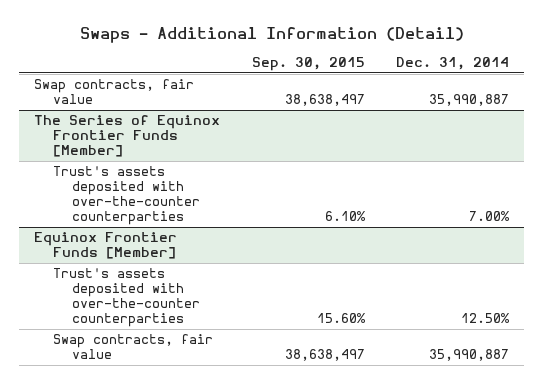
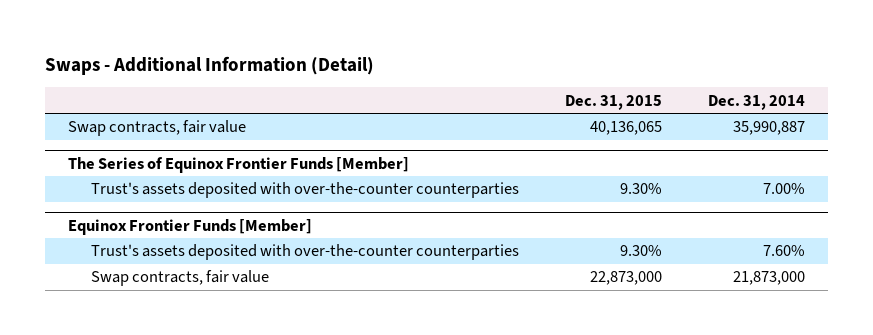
[251,57,365,72] Sep. 30, 2015 -> none
none -> [564,94,662,110] Dec. 31, 2015
[460,313,510,324] 12.50% -> [763,245,806,257] 7.60%
[428,349,509,362] 35,990,887 -> [733,271,806,286] 21,873,000

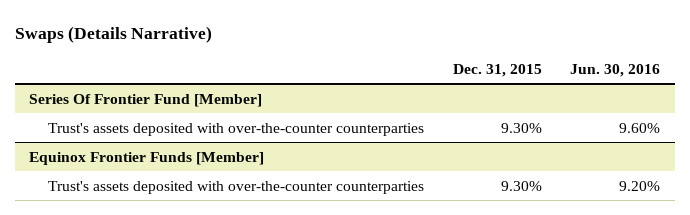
[45,55,375,75] Swaps - Additional Information (Detail) -> [15,25,213,43] Swaps (Details Narrative)
[708,94,806,110] Dec. 31, 2014 -> none
none -> [570,63,661,77] Jun. 30, 2016
[68,120,247,137] Swap contracts, fair value -> none
[68,156,410,173] The Series of Equinox Frontier Funds [Member] -> [29,93,263,107] Series Of Frontier Fund [Member]
[90,270,269,287] Swap contracts, fair value -> none

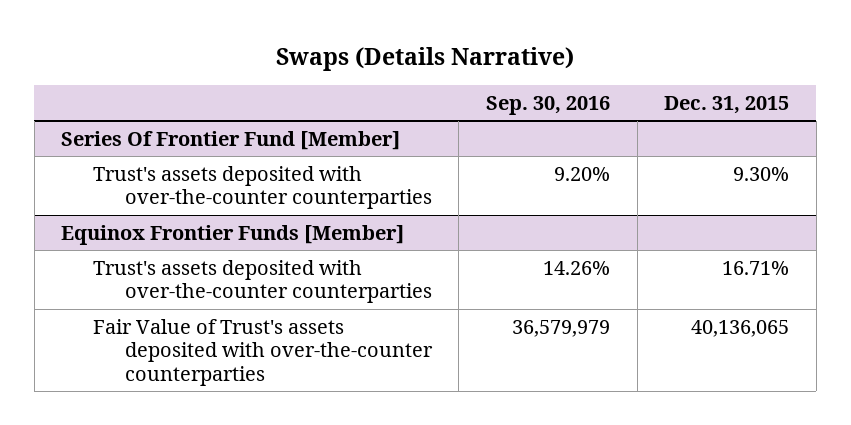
[570,63,661,77] Jun. 30, 2016 -> none
none -> [485,95,610,115] Sep. 30, 2016
[500,180,542,191] 9.30% -> [722,260,790,275] 16.71%
none -> [93,318,433,387] Fair Value of Trust's assets deposited with over-the-counter counterparties

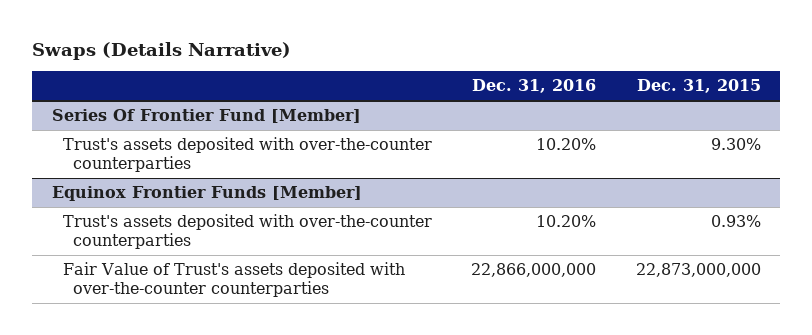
[485,95,610,115] Sep. 30, 2016 -> none
none -> [472,79,597,94] Dec. 31, 2016
[722,260,790,275] 16.71% -> [710,215,761,228] 0.93%
[691,319,790,337] 40,136,065 -> [635,263,761,278] 22,873,000,000

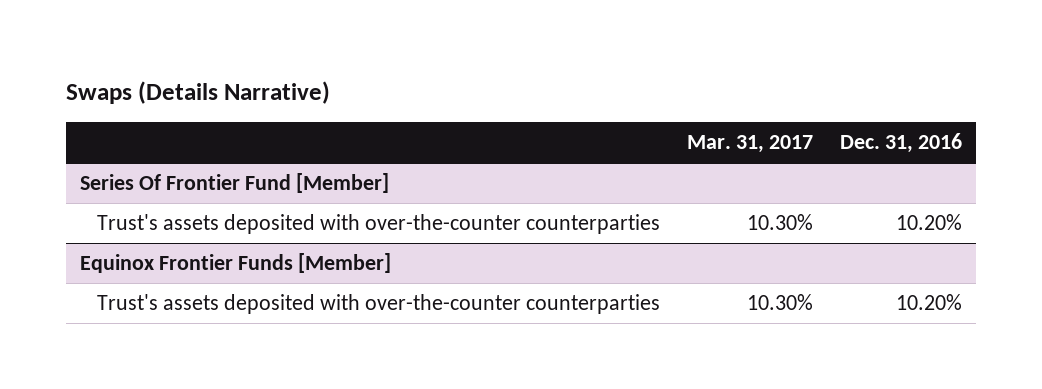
[636,79,761,94] Dec. 31, 2015 -> none
none -> [686,135,813,154] Mar. 31, 2017
[62,262,405,298] Fair Value of Trust's assets deposited with over-the-counter counterparties -> none

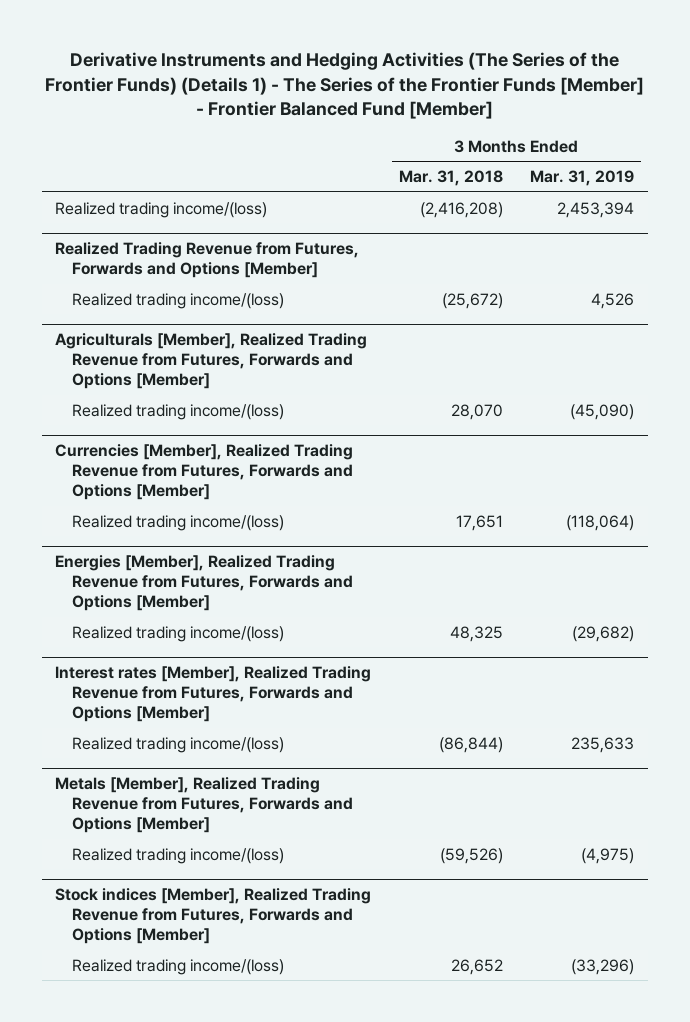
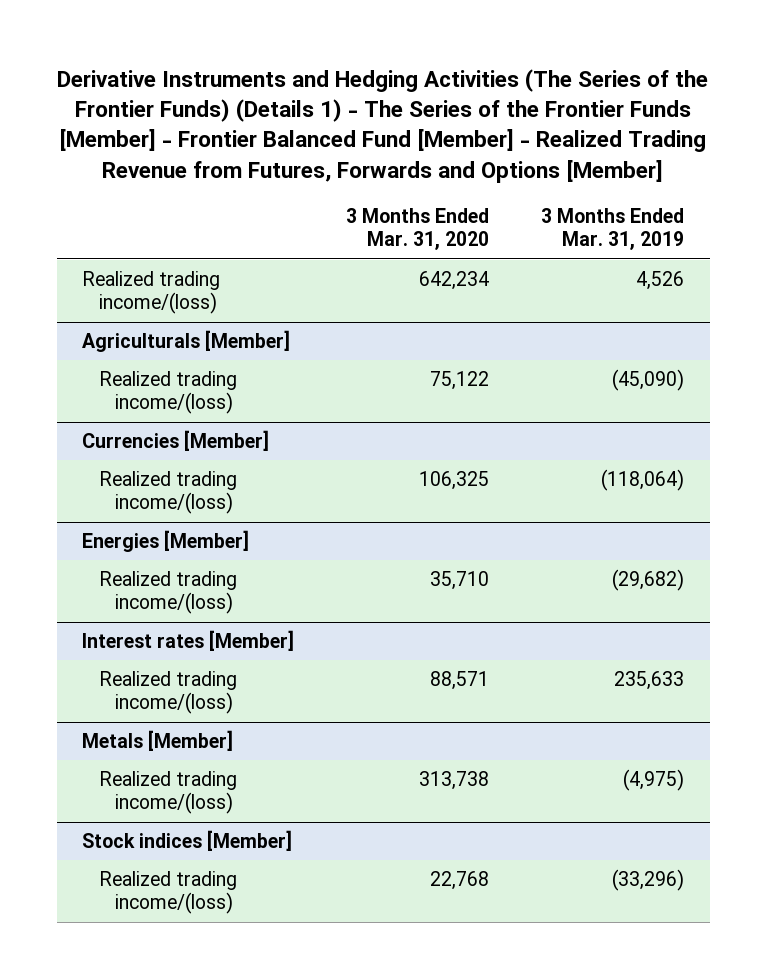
[44,52,644,120] Derivative Instruments and Hedging Activities (The Series of the Frontier Funds) (Details 1) - The Series of the Frontier Funds [Member] - Frontier Balanced Fund [Member] -> [57,68,709,183] Derivative Instruments and Hedging Activities (The Series of the Frontier Funds) (Details 1) - The Series of the Frontier Funds [Member] - Frontier Balanced Fund [Member] - Realized Trading Revenue from Futures, Forwards and Options [Member]
[398,170,503,187] Mar. 31, 2018 -> none
none -> [346,208,490,251] 3 Months Ended Mar. 31, 2020
[55,201,268,218] Realized trading income/(loss) -> none
[55,241,360,278] Realized Trading Revenue from Futures, Forwards and Options [Member] -> none
[55,332,368,390] Agriculturals [Member], Realized Trading Revenue from Futures, Forwards and Options [Member] -> none
none -> [82,330,291,353] Agriculturals [Member]
[55,443,354,501] Currencies [Member], Realized Trading Revenue from Futures, Forwards and Options [Member] -> none
none -> [82,430,270,452] Currencies [Member]
[55,554,353,612] Energies [Member], Realized Trading Revenue from Futures, Forwards and Options [Member] -> none
none -> [82,530,250,553] Energies [Member]
[55,665,372,723] Interest rates [Member], Realized Trading Revenue from Futures, Forwards and Options [Member] -> none
none -> [82,630,295,652] Interest rates [Member]
[55,776,353,834] Metals [Member], Realized Trading Revenue from Futures, Forwards and Options [Member] -> none
none -> [82,730,234,752] Metals [Member]
[55,887,372,945] Stock indices [Member], Realized Trading Revenue from Futures, Forwards and Options [Member] -> none
none -> [82,830,293,852] Stock indices [Member]

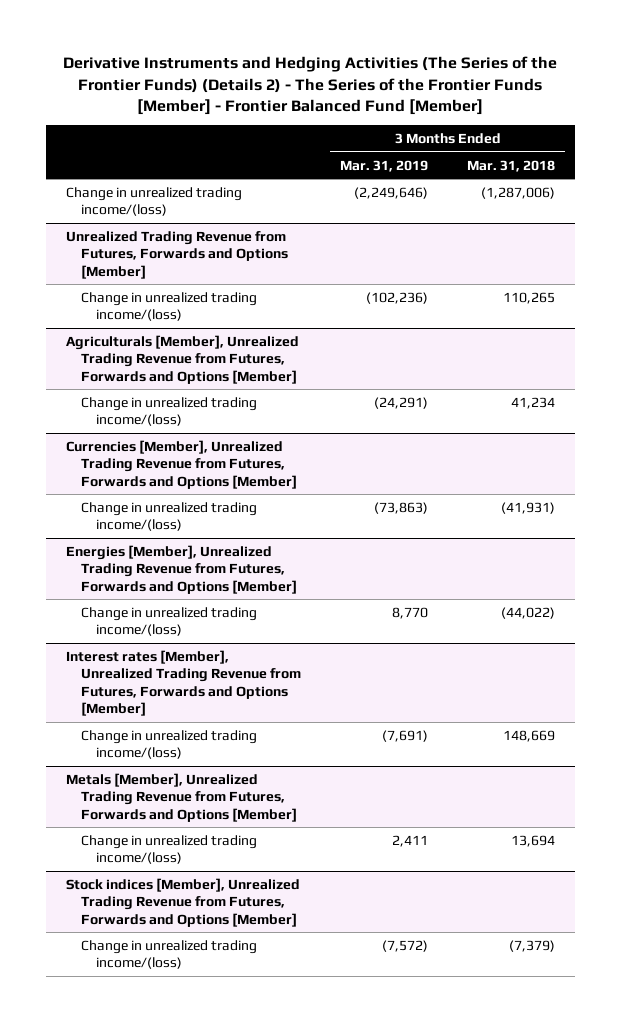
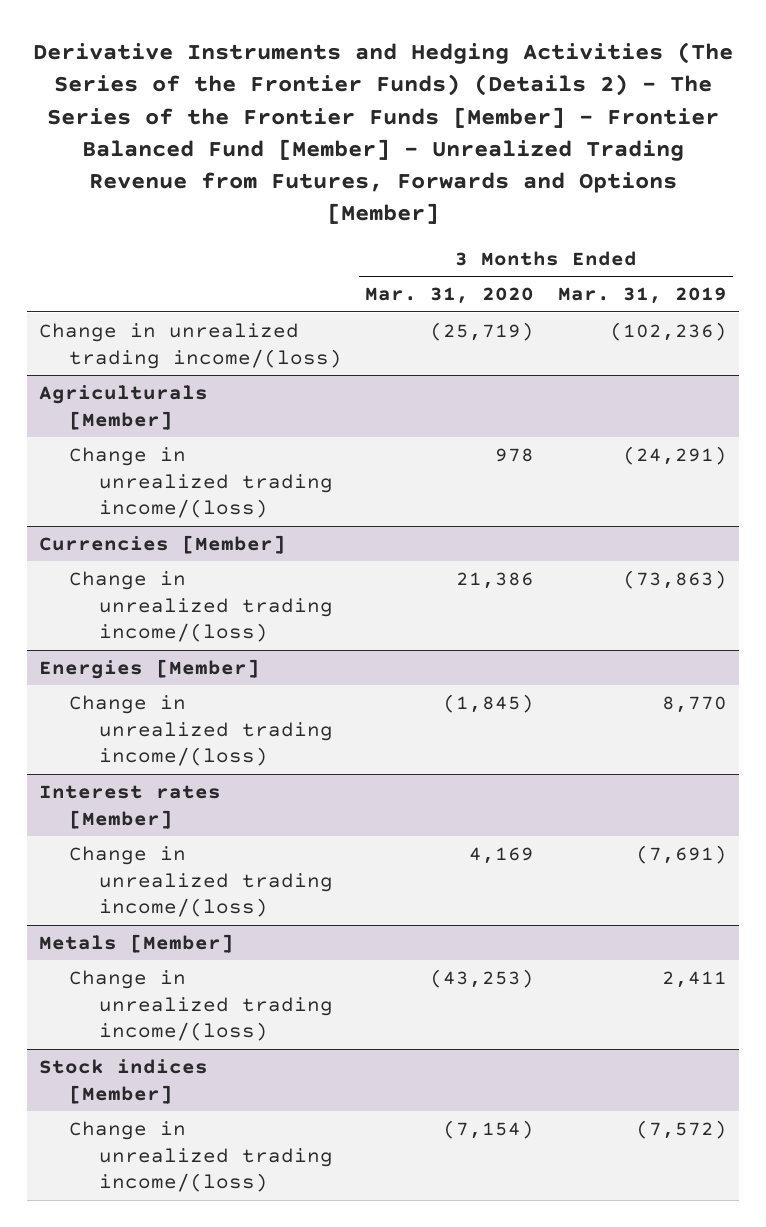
[63,55,558,116] Derivative Instruments and Hedging Activities (The Series of the Frontier Funds) (Details 2) - The Series of the Frontier Funds [Member] - Frontier Balanced Fund [Member] -> [32,42,733,225] Derivative Instruments and Hedging Activities (The Series of the Frontier Funds) (Details 2) - The Series of the Frontier Funds [Member] - Frontier Balanced Fund [Member] - Unrealized Trading Revenue from Futures, Forwards and Options [Member]
[467,159,556,172] Mar. 31, 2018 -> none
none -> [365,287,535,305] Mar. 31, 2020
[65,186,242,217] Change in unrealized trading income/(loss) -> none
[65,230,288,279] Unrealized Trading Revenue from Futures, Forwards and Options [Member] -> none
[65,334,299,384] Agriculturals [Member], Unrealized Trading Revenue from Futures, Forwards and Options [Member] -> none
none -> [38,384,208,430] Agriculturals [Member]
[65,439,297,489] Currencies [Member], Unrealized Trading Revenue from Futures, Forwards and Options [Member] -> none
none -> [38,534,286,554] Currencies [Member]
[65,544,297,594] Energies [Member], Unrealized Trading Revenue from Futures, Forwards and Options [Member] -> none
none -> [38,658,260,679] Energies [Member]
[65,649,301,717] Interest rates [Member], Unrealized Trading Revenue from Futures, Forwards and Options [Member] -> none
none -> [38,784,221,829] Interest rates [Member]
[65,772,297,822] Metals [Member], Unrealized Trading Revenue from Futures, Forwards and Options [Member] -> none
none -> [38,933,234,953] Metals [Member]
[65,877,300,927] Stock indices [Member], Unrealized Trading Revenue from Futures, Forwards and Options [Member] -> none
none -> [38,1058,208,1104] Stock indices [Member]

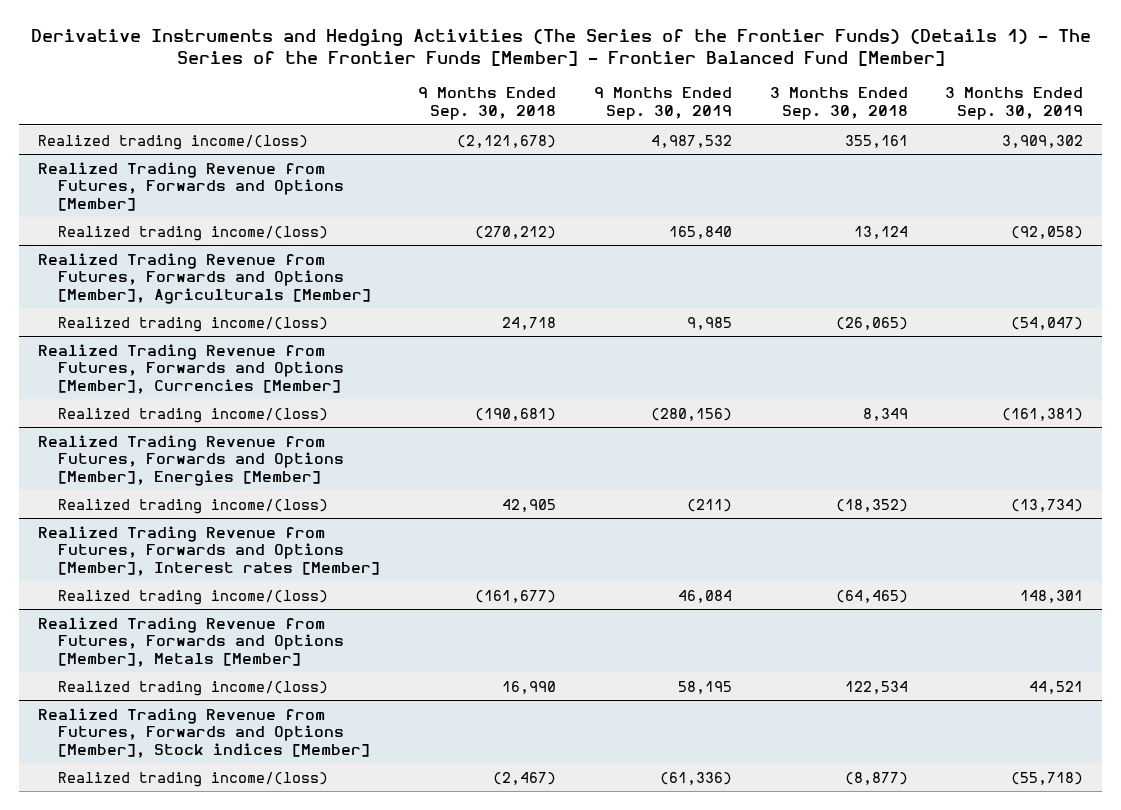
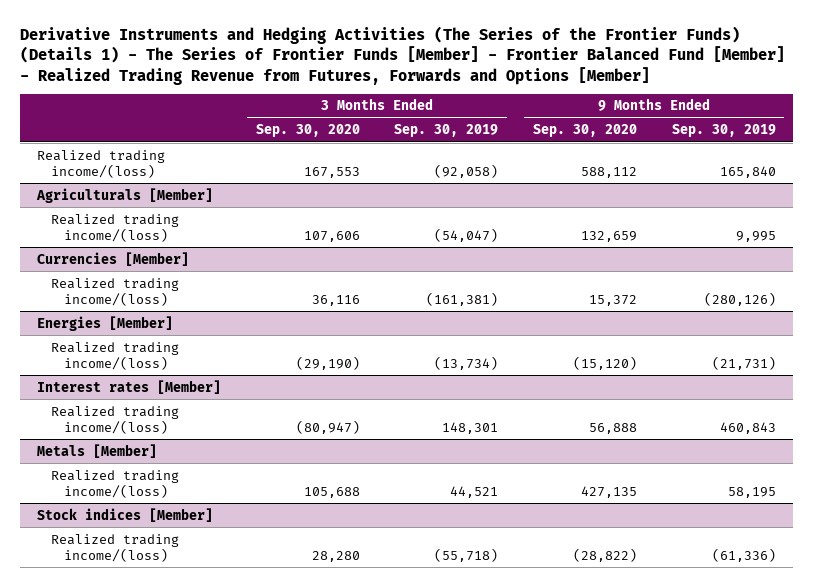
[30,28,1091,67] Derivative Instruments and Hedging Activities (The Series of the Frontier Funds) (Details 1) - The Series of the Frontier Funds [Member] - Frontier Balanced Fund [Member] -> [19,26,785,85] Derivative Instruments and Hedging Activities (The Series of the Frontier Funds) (Details 1) - The Series of Frontier Funds [Member] - Frontier Balanced Fund [Member] - Realized Trading Revenue from Futures, Forwards and Options [Member]
[418,87,557,121] 9 Months Ended Sep. 30, 2018 -> none
[769,87,908,121] 3 Months Ended Sep. 30, 2018 -> none
none -> [255,124,360,138] Sep. 30, 2020
none -> [533,124,638,138] Sep. 30, 2020
[37,134,308,150] Realized trading income/(loss) -> none
[37,161,345,211] Realized Trading Revenue from Futures, Forwards and Options [Member] -> none
[37,252,372,304] Realized Trading Revenue from Futures, Forwards and Options [Member], Agriculturals [Member] -> none
[37,343,345,394] Realized Trading Revenue from Futures, Forwards and Options [Member], Currencies [Member] -> none
[37,434,345,486] Realized Trading Revenue from Futures, Forwards and Options [Member], Energies [Member] -> none
[37,525,381,576] Realized Trading Revenue from Futures, Forwards and Options [Member], Interest rates [Member] -> none
[37,616,345,667] Realized Trading Revenue from Futures, Forwards and Options [Member], Metals [Member] -> none
none -> [36,187,214,203] Agriculturals [Member]
[686,316,732,330] 9,985 -> [735,230,776,242] 9,995
none -> [37,251,190,266] Currencies [Member]
[650,407,732,421] (280,156) -> [703,291,776,306] (280,126)
none -> [37,315,174,331] Energies [Member]
[686,498,732,512] (211) -> [711,355,776,370] (21,731)
none -> [37,379,222,394] Interest rates [Member]
[677,589,732,603] 46,084 -> [719,421,776,434] 460,843
none -> [37,443,158,458] Metals [Member]
[37,707,371,758] Realized Trading Revenue from Futures, Forwards and Options [Member], Stock indices [Member] -> none
none -> [37,507,214,522] Stock indices [Member]

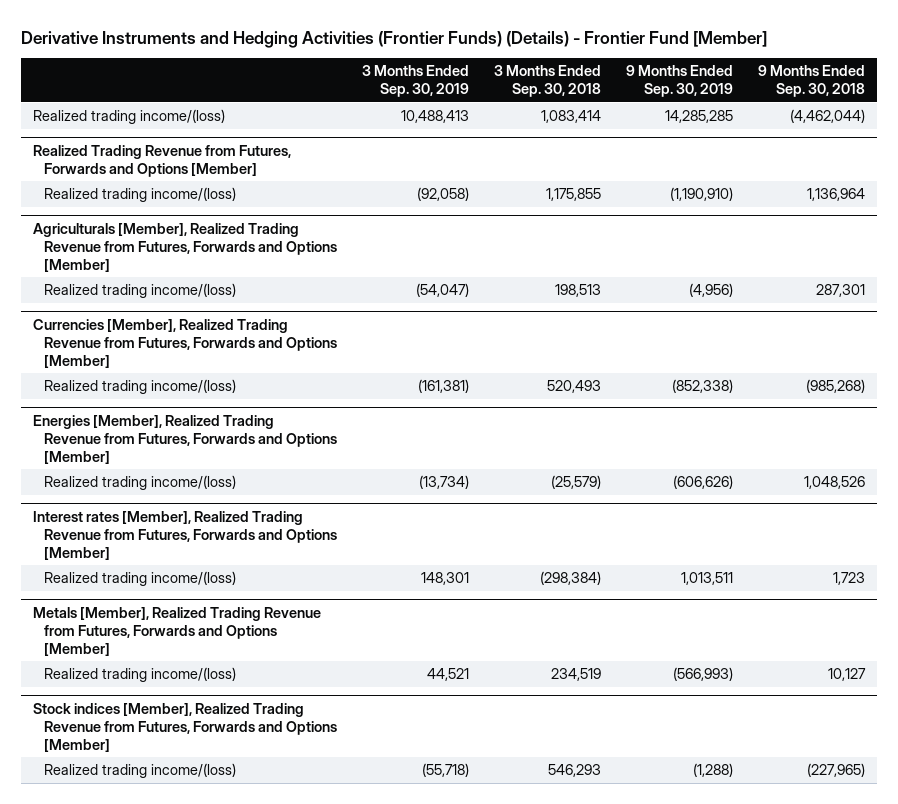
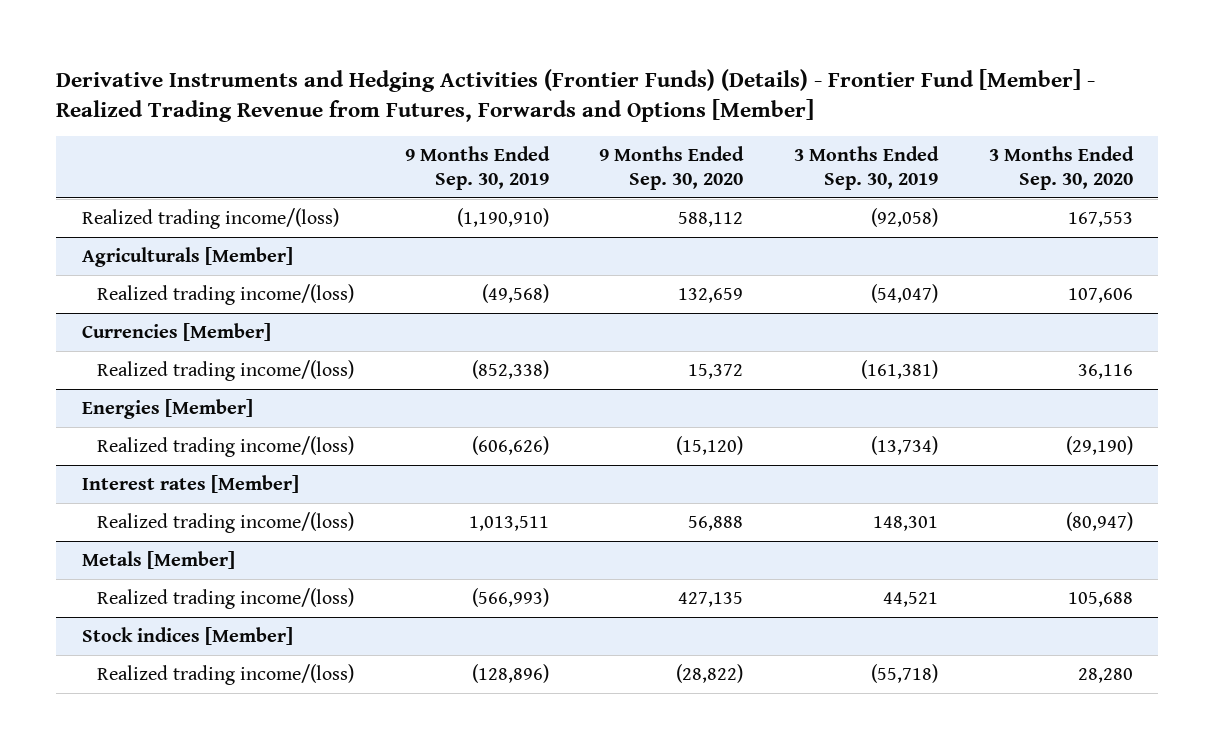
[20,30,767,48] Derivative Instruments and Hedging Activities (Frontier Funds) (Details) - Frontier Fund [Member] -> [56,68,1096,122] Derivative Instruments and Hedging Activities (Frontier Funds) (Details) - Frontier Fund [Member] - Realized Trading Revenue from Futures, Forwards and Options [Member]
[493,65,601,98] 3 Months Ended Sep. 30, 2018 -> none
[757,65,865,98] 9 Months Ended Sep. 30, 2018 -> none
none -> [599,146,745,190] 9 Months Ended Sep. 30, 2020
none -> [988,146,1134,190] 3 Months Ended Sep. 30, 2020
[33,109,226,125] Realized trading income/(loss) -> none
[33,145,292,177] Realized Trading Revenue from Futures, Forwards and Options [Member] -> none
[33,223,337,272] Agriculturals [Member], Realized Trading Revenue from Futures, Forwards and Options [Member] -> none
[33,319,337,368] Currencies [Member], Realized Trading Revenue from Futures, Forwards and Options [Member] -> none
none -> [81,247,293,268] Agriculturals [Member]
[688,283,733,298] (4,956) -> [481,284,549,304] (49,568)
none -> [81,323,271,342] Currencies [Member]
[33,415,337,464] Energies [Member], Realized Trading Revenue from Futures, Forwards and Options [Member] -> none
none -> [81,399,253,420] Energies [Member]
[33,511,337,560] Interest rates [Member], Realized Trading Revenue from Futures, Forwards and Options [Member] -> none
none -> [81,475,299,494] Interest rates [Member]
[33,607,322,656] Metals [Member], Realized Trading Revenue from Futures, Forwards and Options [Member] -> none
none -> [81,551,235,570] Metals [Member]
[33,703,337,752] Stock indices [Member], Realized Trading Revenue from Futures, Forwards and Options [Member] -> none
none -> [81,627,293,646] Stock indices [Member]
[692,763,733,778] (1,288) -> [471,664,549,684] (128,896)

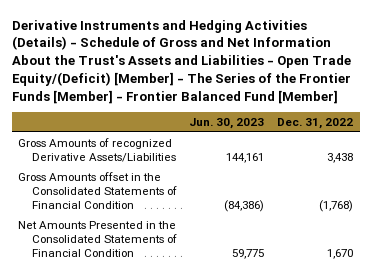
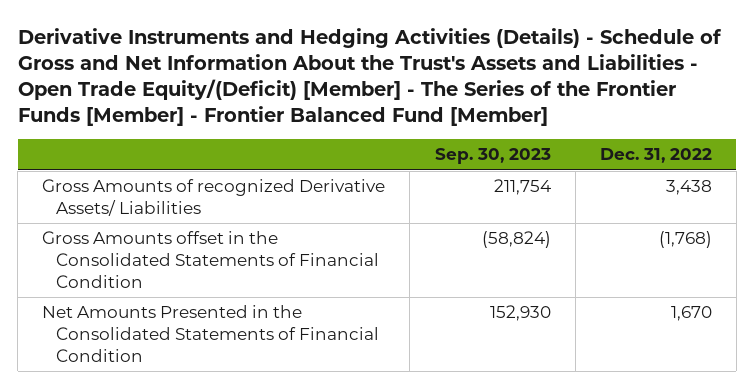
[189,117,265,129] Jun. 30, 2023 -> none
none -> [434,148,551,165] Sep. 30, 2023
[18,137,176,163] Gross Amounts of recognized Derivative Assets/Liabilities -> [42,179,386,216] Gross Amounts of recognized Derivative Assets/ Liabilities

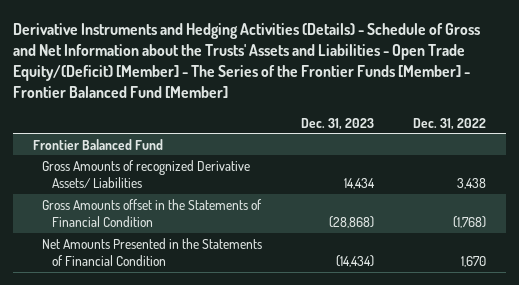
[17,27,722,127] Derivative Instruments and Hedging Activities (Details) - Schedule of Gross and Net Information About the Trust's Assets and Liabilities - Open Trade Equity/(Deficit) [Member] - The Series of the Frontier Funds [Member] - Frontier Balanced Fund [Member] -> [13,22,481,99] Derivative Instruments and Hedging Activities (Details) - Schedule of Gross and Net Information about the Trusts' Assets and Liabilities - Open Trade Equity/(Deficit) [Member] - The Series of the Frontier Funds [Member] - Frontier Balanced Fund [Member]
[434,148,551,165] Sep. 30, 2023 -> none
none -> [301,117,375,130] Dec. 31, 2023
none -> [32,138,163,150] Frontier Balanced Fund
[42,231,380,288] Gross Amounts offset in the Consolidated Statements of Financial Condition -> [42,198,263,227] Gross Amounts offset in the Statements of Financial Condition
[42,305,380,362] Net Amounts Presented in the Consolidated Statements of Financial Condition -> [42,237,263,266] Net Amounts Presented in the Statements of Financial Condition

